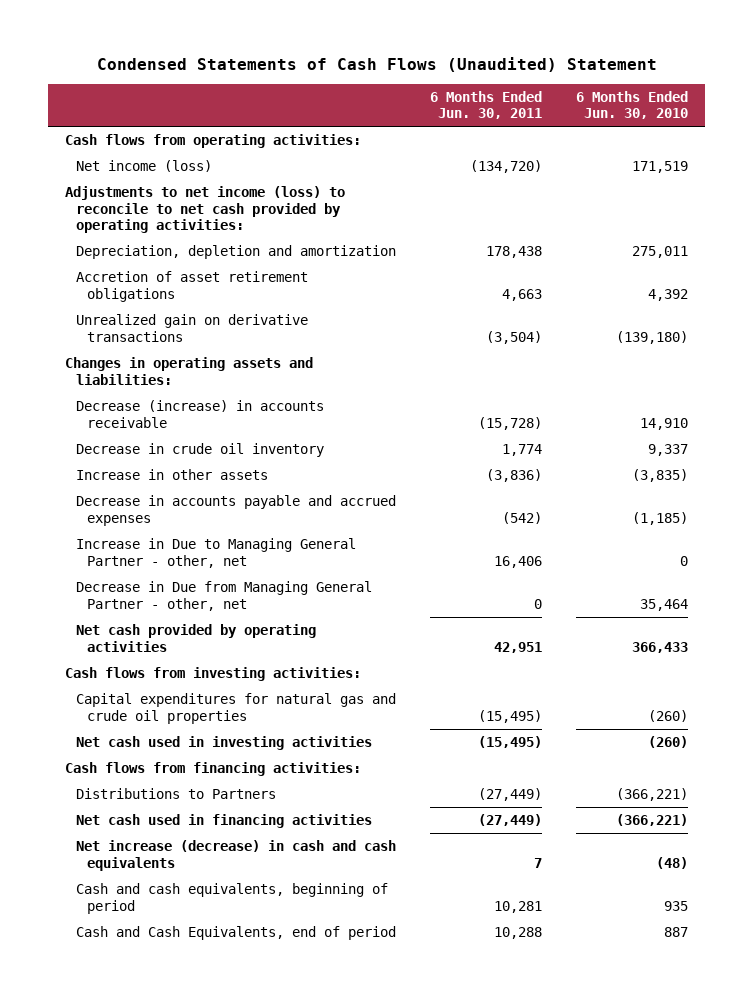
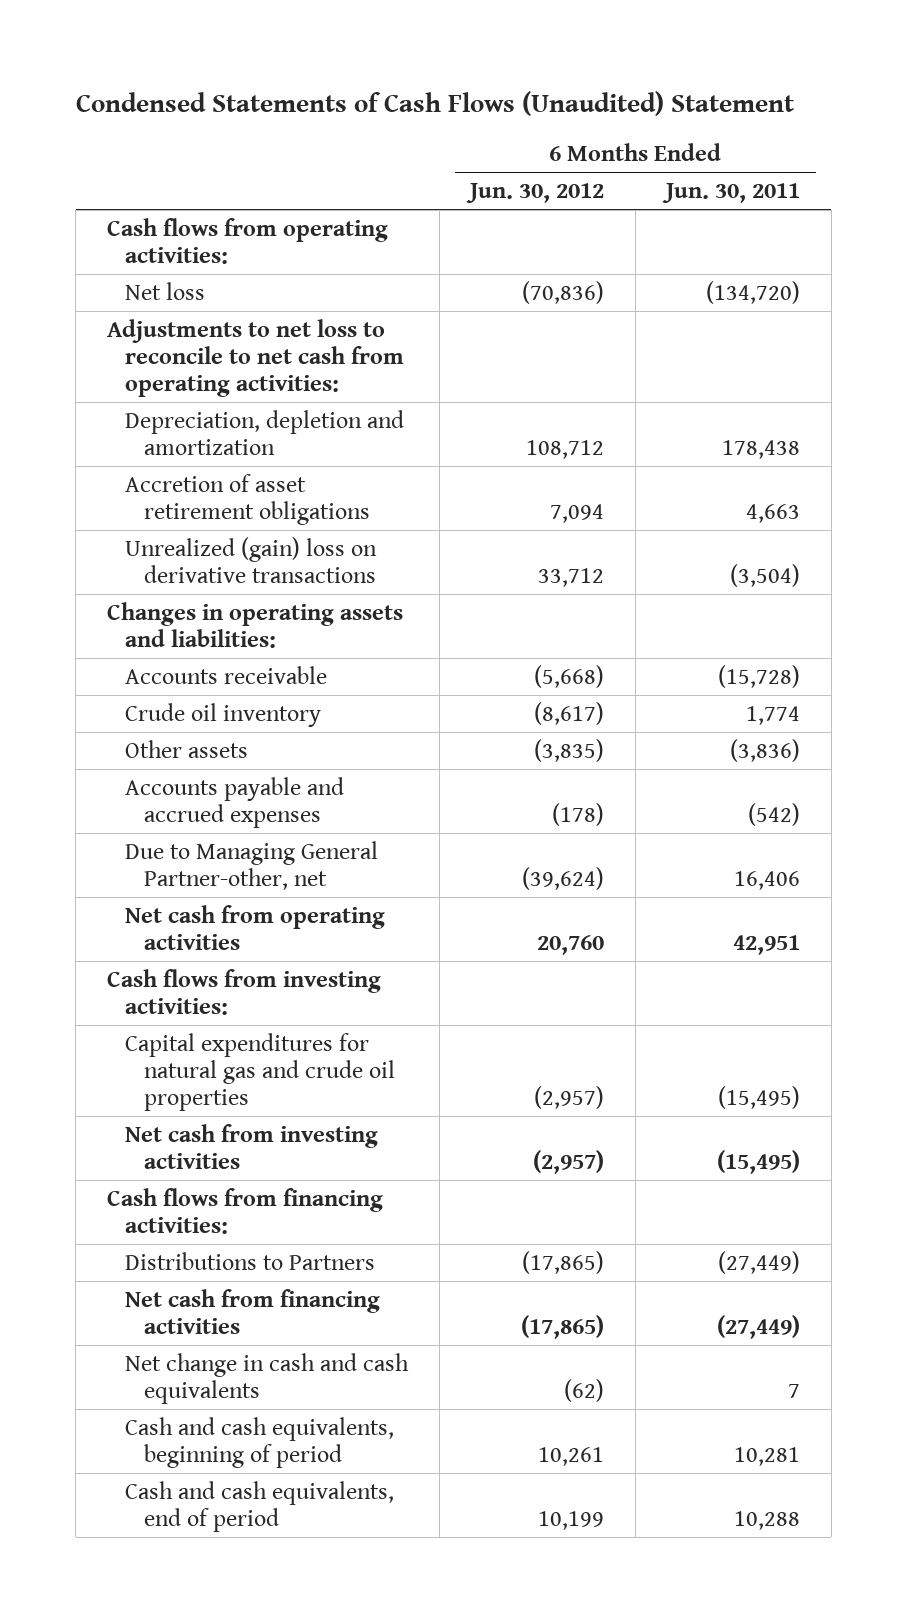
[576,90,689,120] 6 Months Ended Jun. 30, 2010 -> none
none -> [466,183,605,204] Jun. 30, 2012
[75,160,212,173] Net income (loss) -> [125,281,206,300] Net loss
[65,186,346,234] Adjustments to net income (loss) to reconcile to net cash provided by operating activities: -> [106,318,405,397] Adjustments to net loss to reconcile to net cash from operating activities:
[75,314,308,342] Unrealized gain on derivative transactions -> [125,536,378,583] Unrealized (gain) loss on derivative transactions
[75,581,372,611] Decrease in Due from Managing General Partner - other, net -> none
[75,400,324,428] Decrease (increase) in accounts receivable -> [125,665,328,684] Accounts receivable
[75,443,324,458] Decrease in crude oil inventory -> [125,702,322,727] Crude oil inventory
[75,469,268,481] Increase in other assets -> [125,739,249,758] Other assets
[75,495,396,526] Decrease in accounts payable and accrued expenses -> [125,776,345,828] Accounts payable and accrued expenses
[75,538,356,568] Increase in Due to Managing General Partner - other, net -> [125,840,379,890] Due to Managing General Partner-other, net
[75,624,316,652] Net cash provided by operating activities -> [125,904,386,950] Net cash from operating activities
[75,736,372,751] Net cash used in investing activities -> [125,1123,379,1169] Net cash from investing activities
[75,814,372,829] Net cash used in financing activities -> [125,1288,381,1334] Net cash from financing activities
[75,840,396,871] Net increase (decrease) in cash and cash equivalents -> [125,1352,410,1404] Net change in cash and cash equivalents
[75,926,396,941] Cash and Cash Equivalents, end of period -> [125,1480,395,1532] Cash and cash equivalents, end of period

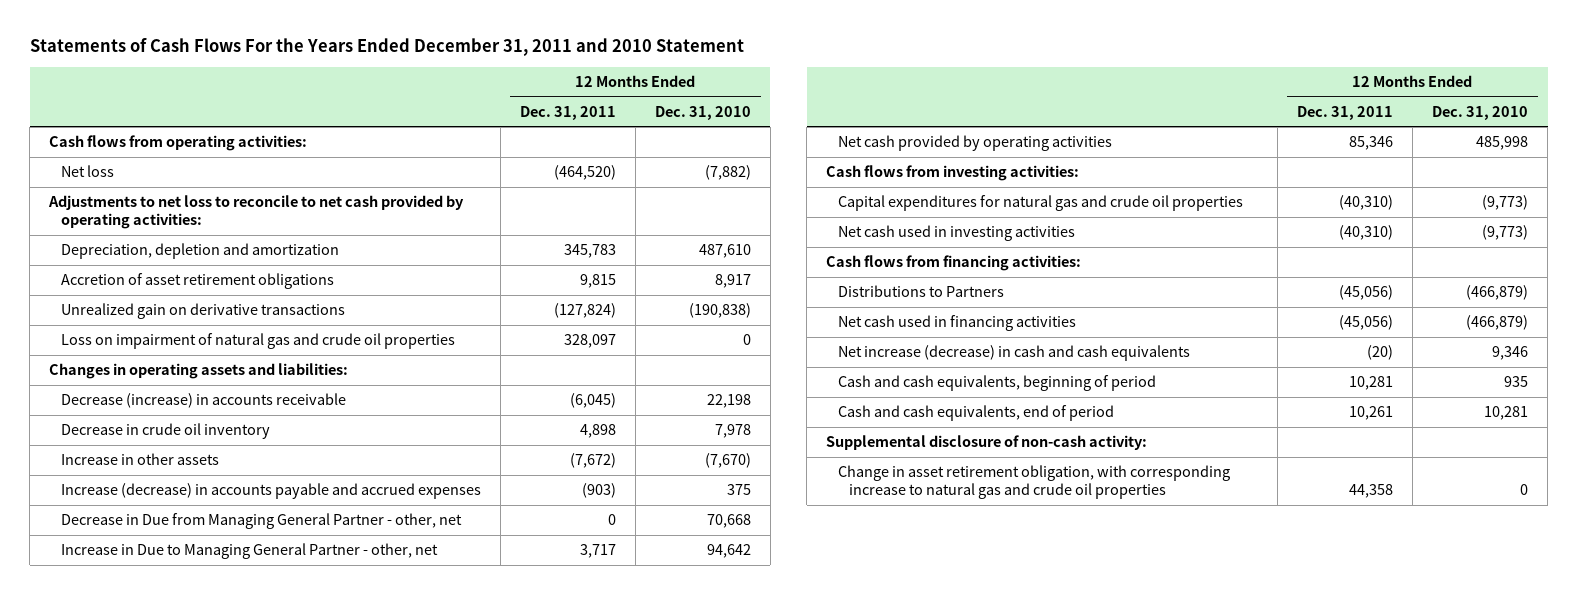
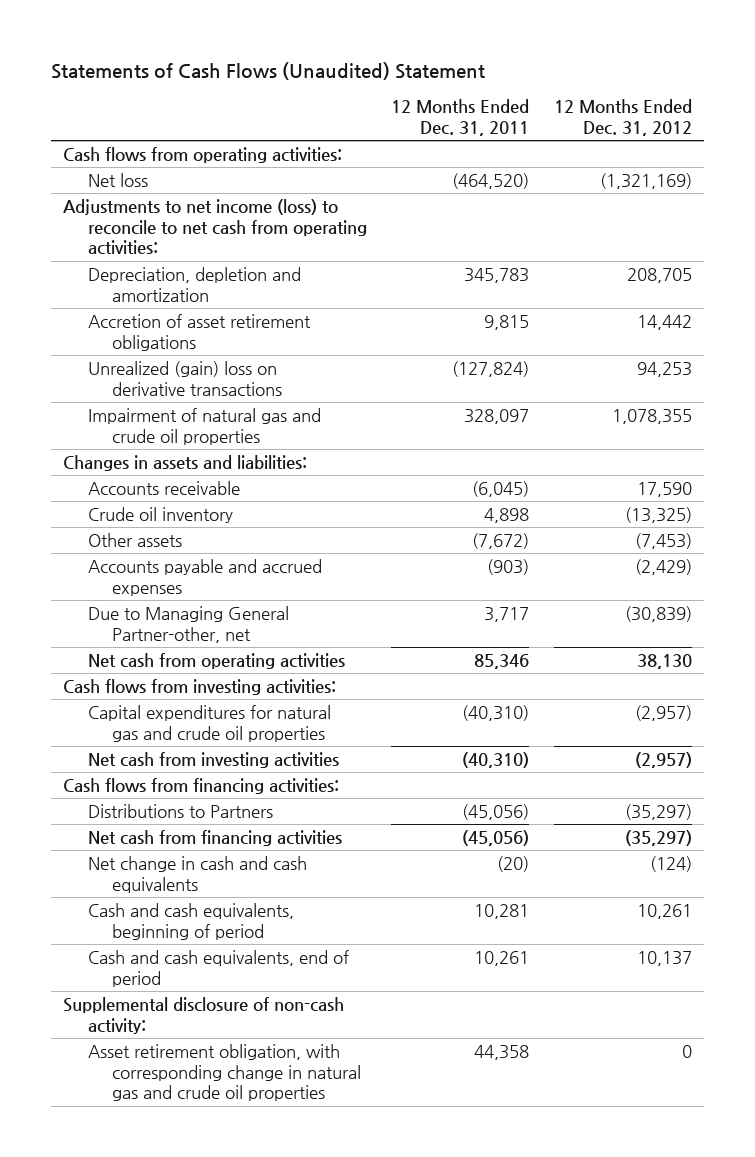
[29,38,744,57] Statements of Cash Flows For the Years Ended December 31, 2011 and 2010 Statement -> [51,61,486,80] Statements of Cash Flows (Unaudited) Statement
[654,105,751,120] Dec. 31, 2010 -> none
none -> [553,99,692,136] 12 Months Ended Dec. 31, 2012
[48,195,465,230] Adjustments to net loss to reconcile to net cash provided by operating activities: -> [63,198,367,256] Adjustments to net income (loss) to reconcile to net cash from operating activities:
[60,513,462,530] Decrease in Due from Managing General Partner - other, net -> none
[60,303,345,320] Unrealized gain on derivative transactions -> [87,360,282,396] Unrealized (gain) loss on derivative transactions
[60,333,455,350] Loss on impairment of natural gas and crude oil properties -> [87,407,321,445] Impairment of natural gas and crude oil properties
[49,363,349,380] Changes in operating assets and liabilities: -> [63,454,308,471] Changes in assets and liabilities:
[60,393,346,409] Decrease (increase) in accounts receivable -> [87,480,240,495] Accounts receivable
[60,423,270,440] Decrease in crude oil inventory -> [87,506,233,523] Crude oil inventory
[60,453,219,466] Increase in other assets -> [87,532,182,547] Other assets
[60,483,481,500] Increase (decrease) in accounts payable and accrued expenses -> [87,558,322,596] Accounts payable and accrued expenses
[60,543,438,560] Increase in Due to Managing General Partner - other, net -> [87,605,289,643] Due to Managing General Partner-other, net
[837,135,1112,152] Net cash provided by operating activities -> [87,652,345,669] Net cash from operating activities
[837,225,1075,242] Net cash used in investing activities -> [87,751,339,768] Net cash from investing activities
[837,315,1076,332] Net cash used in financing activities -> [87,829,342,846] Net cash from financing activities
[837,345,1190,362] Net increase (decrease) in cash and cash equivalents -> [87,855,307,893] Net change in cash and cash equivalents
[837,465,1230,500] Change in asset retirement obligation, with corresponding increase to natural gas and crude oil properties -> [87,1043,361,1102] Asset retirement obligation, with corresponding change in natural gas and crude oil properties

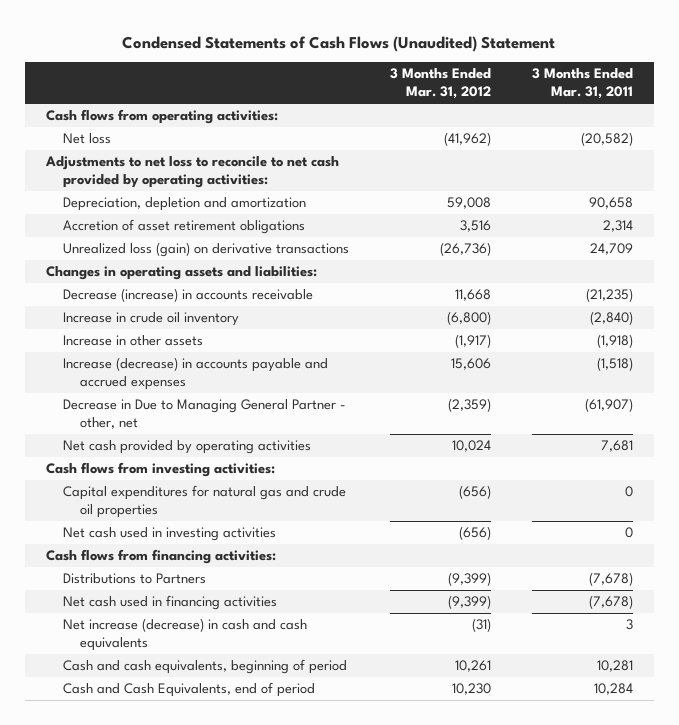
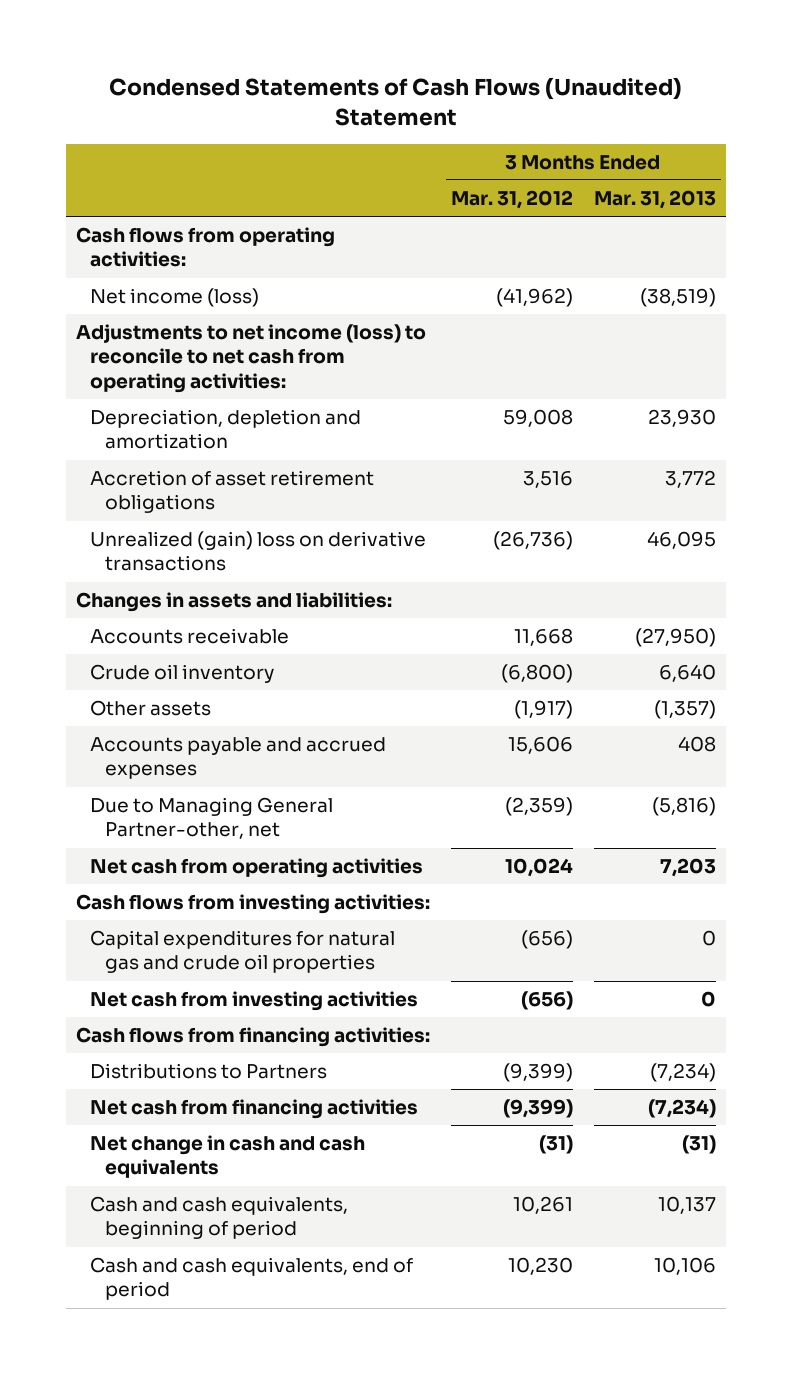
[532,68,634,100] 3 Months Ended Mar. 31, 2011 -> none
none -> [593,190,716,210] Mar. 31, 2013
[62,133,111,145] Net loss -> [90,288,260,308] Net income (loss)
[44,156,339,189] Adjustments to net loss to reconcile to net cash provided by operating activities: -> [75,324,426,393] Adjustments to net income (loss) to reconcile to net cash from operating activities:
[62,242,349,258] Unrealized loss (gain) on derivative transactions -> [90,531,427,572] Unrealized (gain) loss on derivative transactions
[45,266,317,281] Changes in operating assets and liabilities: -> [75,592,392,613] Changes in assets and liabilities:
[62,288,313,303] Decrease (increase) in accounts receivable -> [90,628,290,645] Accounts receivable
[62,312,239,327] Increase in crude oil inventory -> [90,664,275,684] Crude oil inventory
[62,335,203,347] Increase in other assets -> [90,700,212,717] Other assets
[62,357,328,391] Increase (decrease) in accounts payable and accrued expenses -> [90,737,387,780] Accounts payable and accrued expenses
[62,399,346,430] Decrease in Due to Managing General Partner - other, net -> [90,797,334,840] Due to Managing General Partner-other, net
[62,440,311,455] Net cash provided by operating activities -> [90,858,424,879] Net cash from operating activities
[62,527,276,542] Net cash used in investing activities -> [90,991,419,1012] Net cash from investing activities
[62,595,277,611] Net cash used in financing activities -> [90,1099,419,1120] Net cash from financing activities
[62,618,307,652] Net increase (decrease) in cash and cash equivalents -> [90,1135,366,1179] Net change in cash and cash equivalents
[62,682,315,698] Cash and Cash Equivalents, end of period -> [90,1257,414,1301] Cash and cash equivalents, end of period

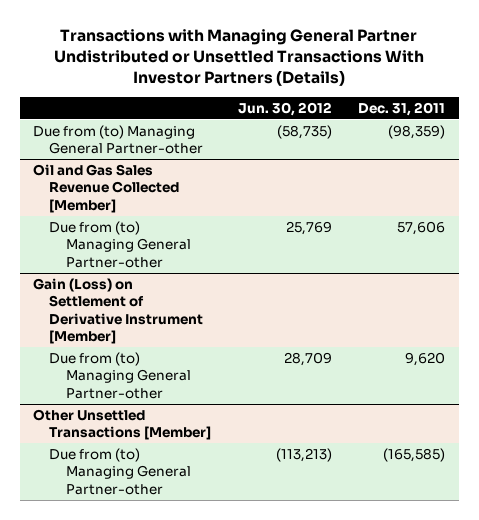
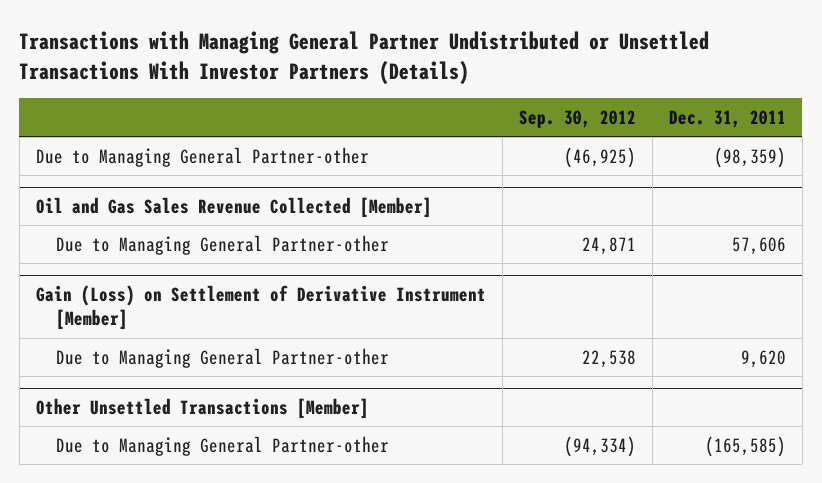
[237,101,332,116] Jun. 30, 2012 -> none
none -> [518,109,636,128] Sep. 30, 2012
[33,124,204,155] Due from (to) Managing General Partner-other -> [35,146,369,167] Due to Managing General Partner-other
[49,220,191,268] Due from (to) Managing General Partner-other -> [56,234,390,255] Due to Managing General Partner-other
[49,351,191,399] Due from (to) Managing General Partner-other -> [56,347,390,368] Due to Managing General Partner-other
[49,447,191,495] Due from (to) Managing General Partner-other -> [56,435,390,456] Due to Managing General Partner-other

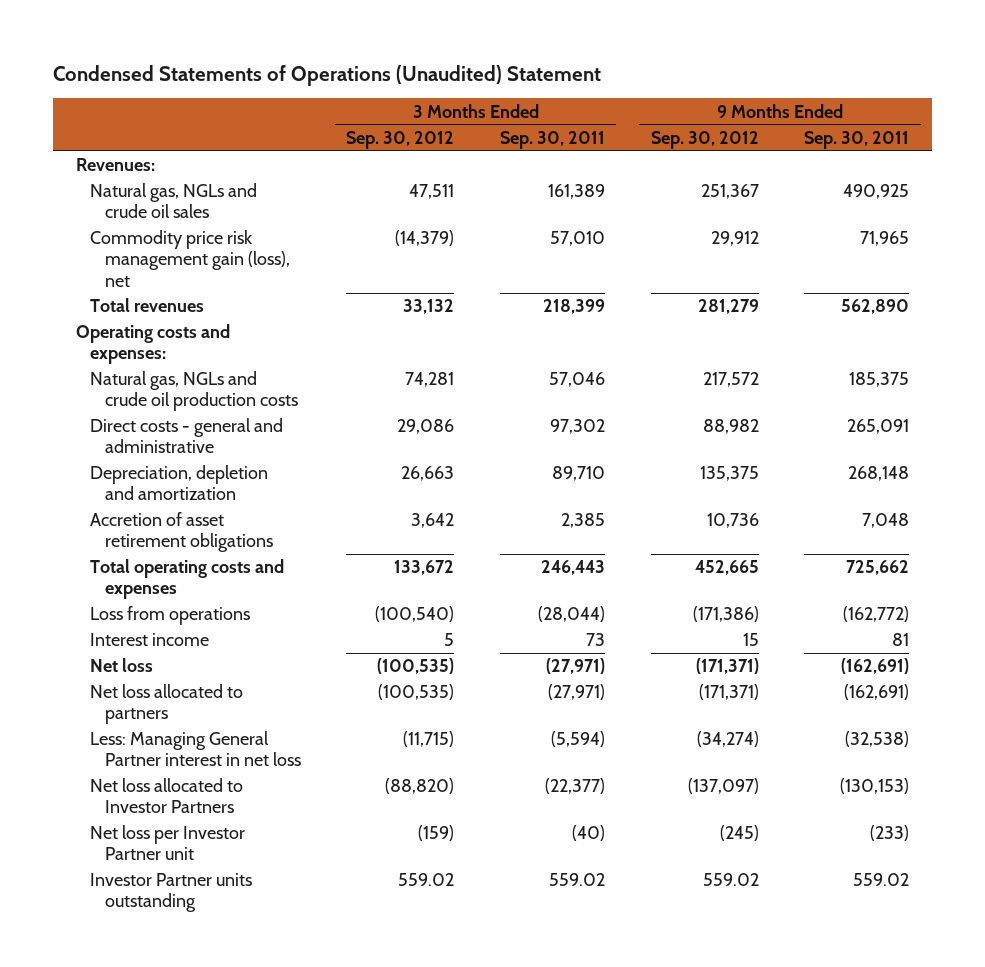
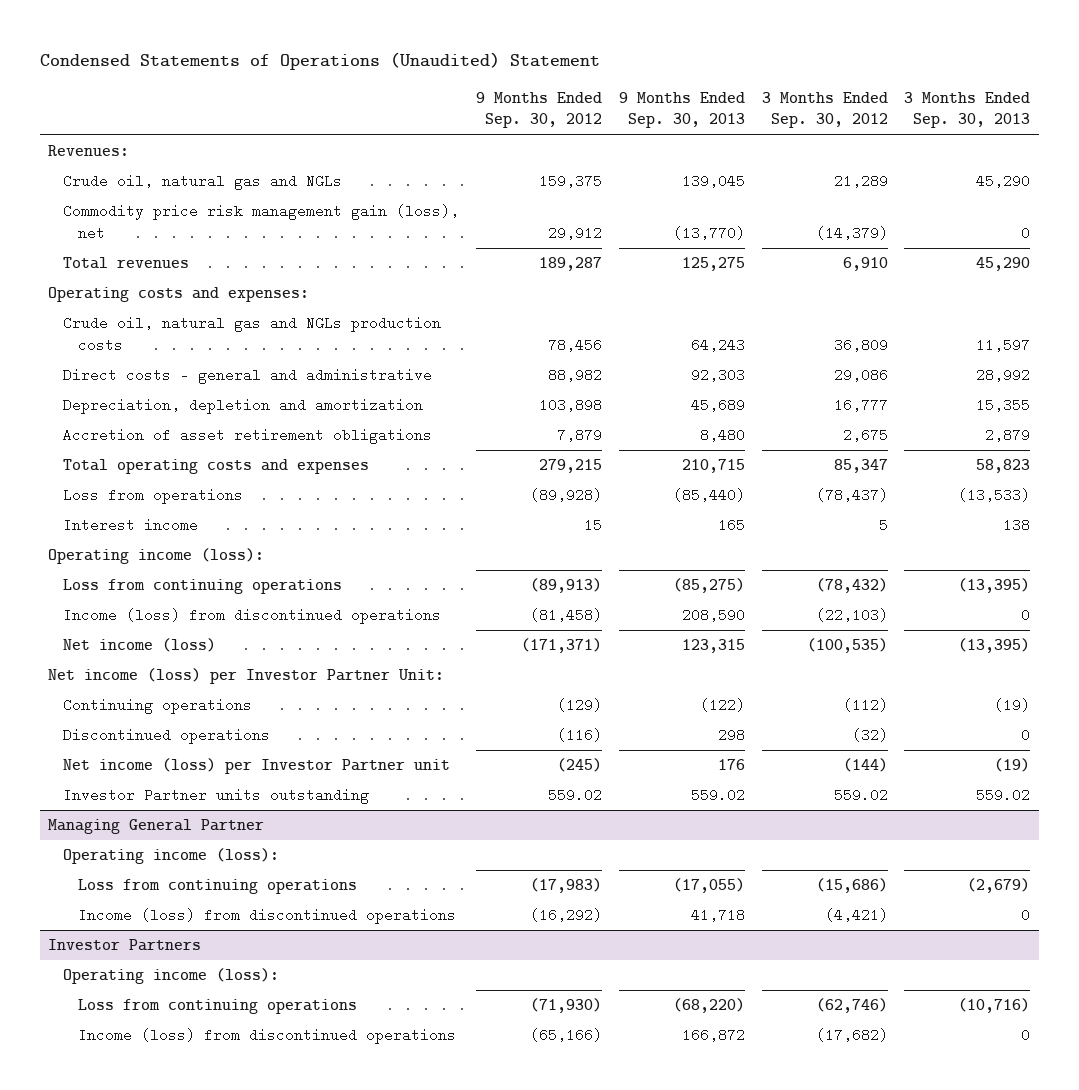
[499,130,605,149] Sep. 30, 2011 -> none
[804,130,910,149] Sep. 30, 2011 -> none
none -> [618,91,745,129] 9 Months Ended Sep. 30, 2013
none -> [904,91,1031,129] 3 Months Ended Sep. 30, 2013
[90,183,258,219] Natural gas, NGLs and crude oil sales -> [62,174,342,191] Crude oil, natural gas and NGLs
[409,184,455,200] 47,511 -> [833,174,888,189] 21,289
[700,184,759,200] 251,367 -> [538,174,602,189] 159,375
[403,299,455,315] 33,132 -> [842,257,888,272] 6,910
[697,299,759,315] 281,279 -> [538,257,602,272] 189,287
[90,371,298,412] Natural gas, NGLs and crude oil production costs -> [62,316,441,352] Crude oil, natural gas and NGLs production costs
[405,372,455,388] 74,281 -> [833,337,888,352] 36,809
[702,372,759,388] 217,572 -> [547,337,602,352] 78,456
[401,466,455,482] 26,663 -> [833,398,888,413] 16,777
[699,466,759,482] 135,375 -> [538,398,602,413] 103,898
[411,513,455,529] 3,642 -> [842,428,888,443] 2,675
[706,513,759,529] 10,736 -> [556,428,602,443] 7,879
[394,560,455,576] 133,672 -> [833,459,888,474] 85,347
[694,560,759,576] 452,665 -> [538,459,602,474] 279,215
[375,606,455,623] (100,540) -> [815,488,888,503] (78,437)
[692,606,759,623] (171,386) -> [529,488,602,503] (89,928)
[90,684,244,725] Net loss allocated to partners -> none
[90,731,301,767] Less: Managing General Partner interest in net loss -> none
[90,778,244,814] Net loss allocated to Investor Partners -> none
none -> [48,548,265,565] Operating income (loss):
none -> [62,579,342,595] Loss from continuing operations
none -> [62,608,441,625] Income (loss) from discontinued operations
[90,658,154,673] Net loss -> [62,638,216,653] Net income (loss)
none -> [48,668,445,685] Net income (loss) per Investor Partner Unit:
none -> [62,698,252,715] Continuing operations
none -> [62,728,270,745] Discontinued operations
[90,825,246,861] Net loss per Investor Partner unit -> [62,758,450,775] Net income (loss) per Investor Partner unit
[418,825,455,842] (159) -> [842,758,888,773] (144)
none -> [48,819,265,835] Managing General Partner
none -> [62,848,279,865] Operating income (loss):
none -> [77,879,357,895] Loss from continuing operations
none -> [77,908,456,925] Income (loss) from discontinued operations
none -> [48,939,202,952] Investor Partners
none -> [62,968,279,985] Operating income (loss):
none -> [77,999,357,1015] Loss from continuing operations
none -> [77,1028,456,1045] Income (loss) from discontinued operations

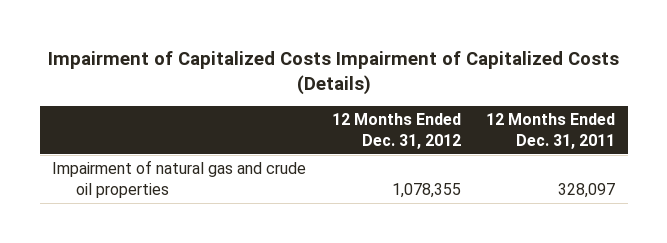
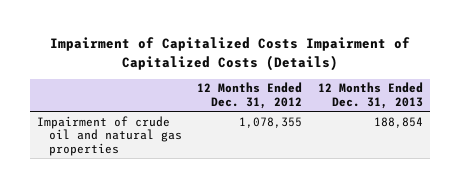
[485,113,615,149] 12 Months Ended Dec. 31, 2011 -> none
none -> [317,82,423,110] 12 Months Ended Dec. 31, 2013
[52,160,307,199] Impairment of natural gas and crude oil properties -> [37,115,183,157] Impairment of crude oil and natural gas properties

